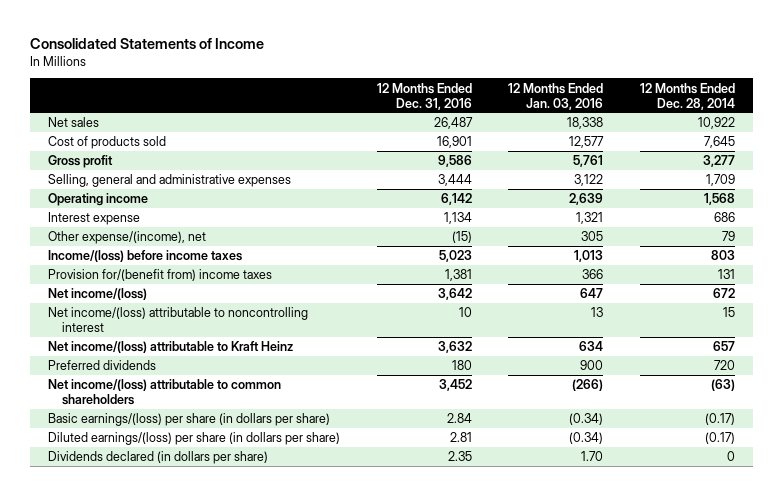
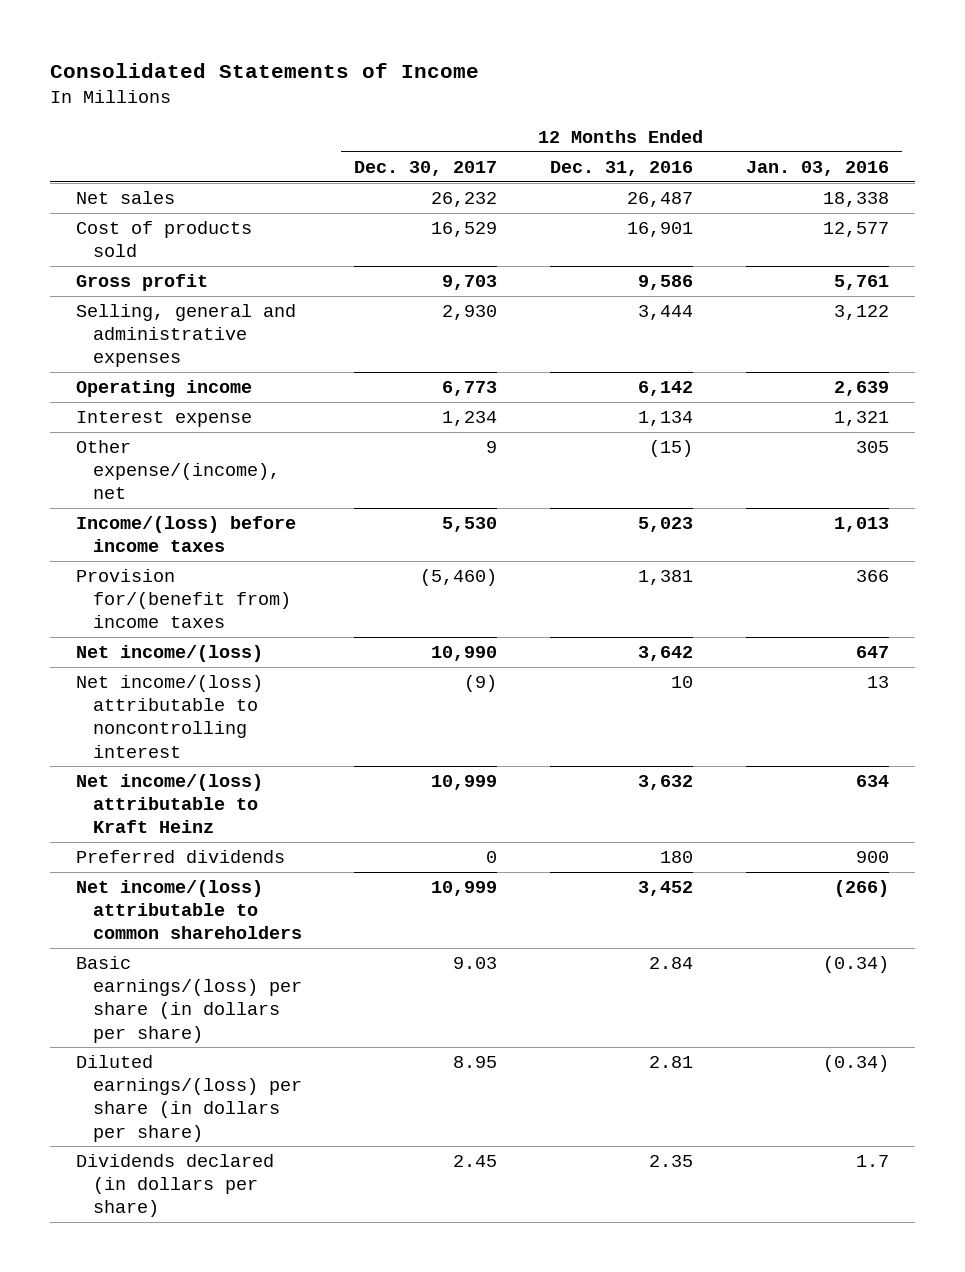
[639,82,735,110] 12 Months Ended Dec. 28, 2014 -> none
none -> [354,160,498,176] Dec. 30, 2017
[581,451,604,462] 1.70 -> [855,1155,889,1168] 1.7

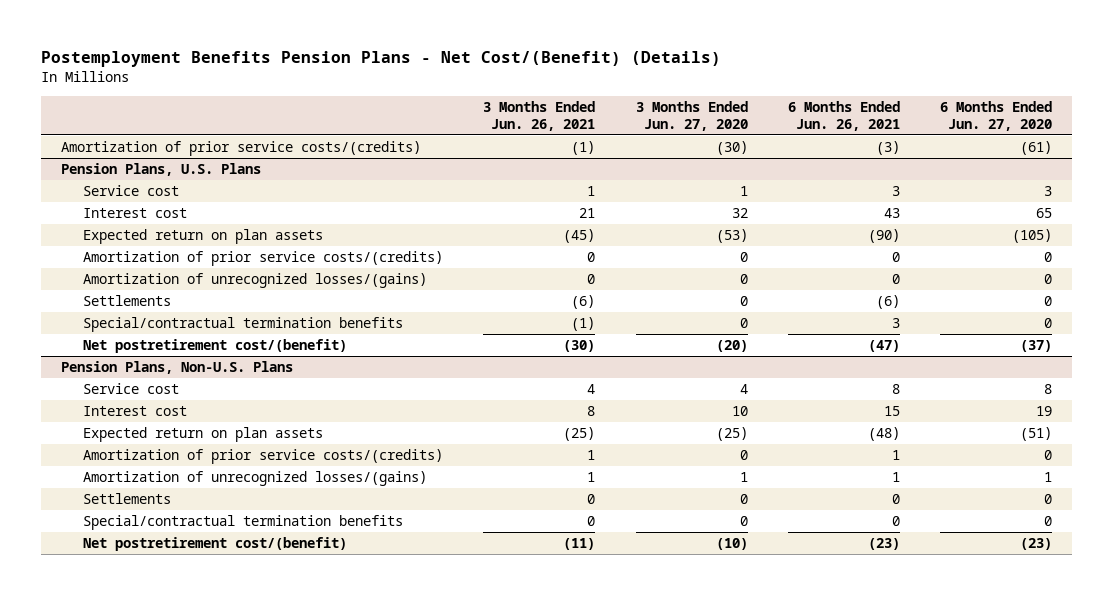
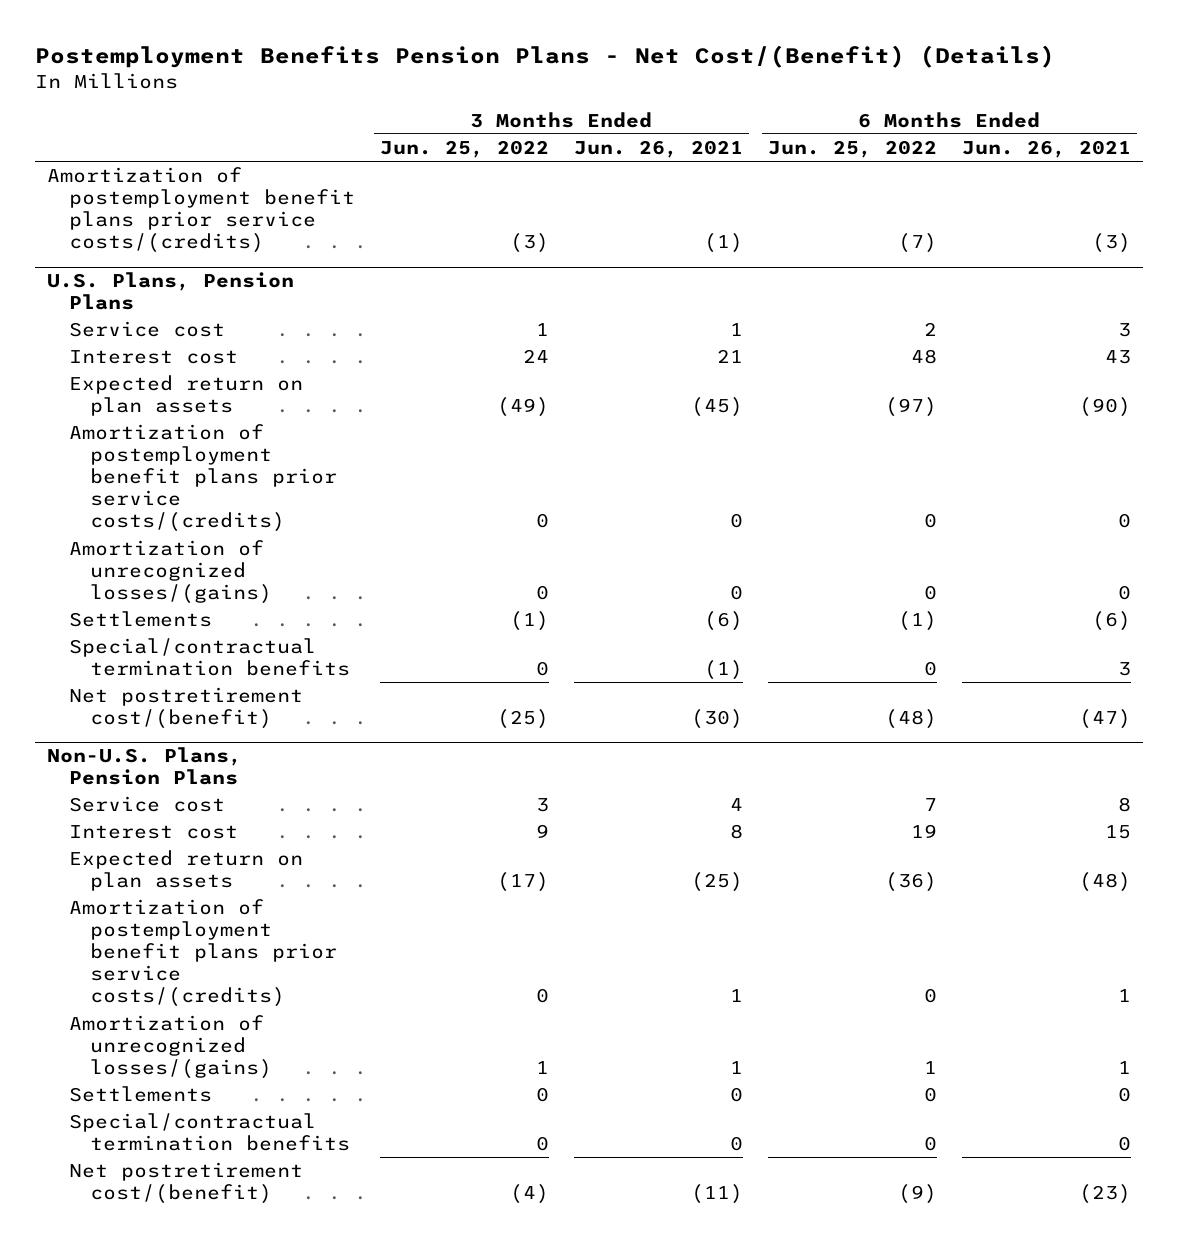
[635,100,748,131] 3 Months Ended Jun. 27, 2020 -> none
[939,100,1052,131] 6 Months Ended Jun. 27, 2020 -> none
none -> [379,139,549,158] Jun. 25, 2022
none -> [767,139,937,158] Jun. 25, 2022
[61,140,422,156] Amortization of prior service costs/(credits) -> [47,167,355,254] Amortization of postemployment benefit plans prior service costs/(credits)
[61,162,262,176] Pension Plans, U.S. Plans -> [47,272,295,311] U.S. Plans, Pension Plans
[83,250,444,266] Amortization of prior service costs/(credits) -> [68,424,338,533] Amortization of postemployment benefit plans prior service costs/(credits)
[61,360,294,374] Pension Plans, Non-U.S. Plans -> [47,747,243,786] Non-U.S. Plans, Pension Plans
[83,448,444,464] Amortization of prior service costs/(credits) -> [68,899,338,1008] Amortization of postemployment benefit plans prior service costs/(credits)

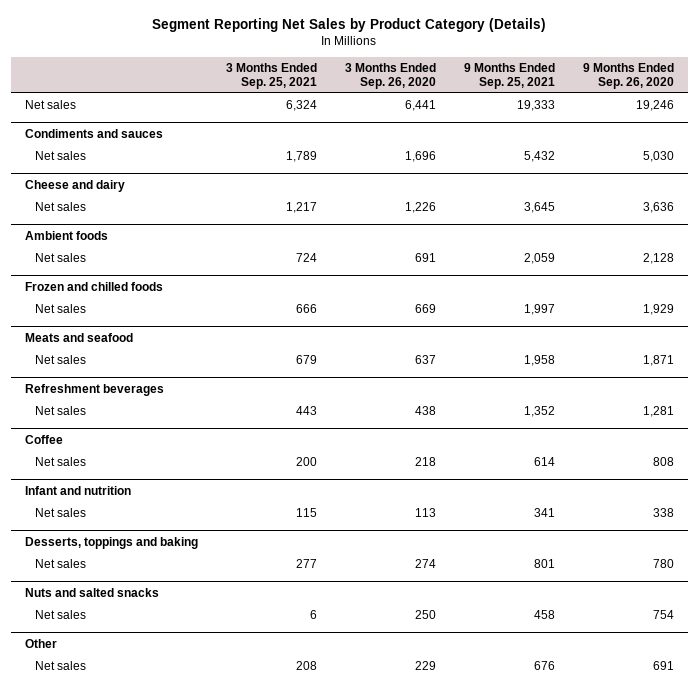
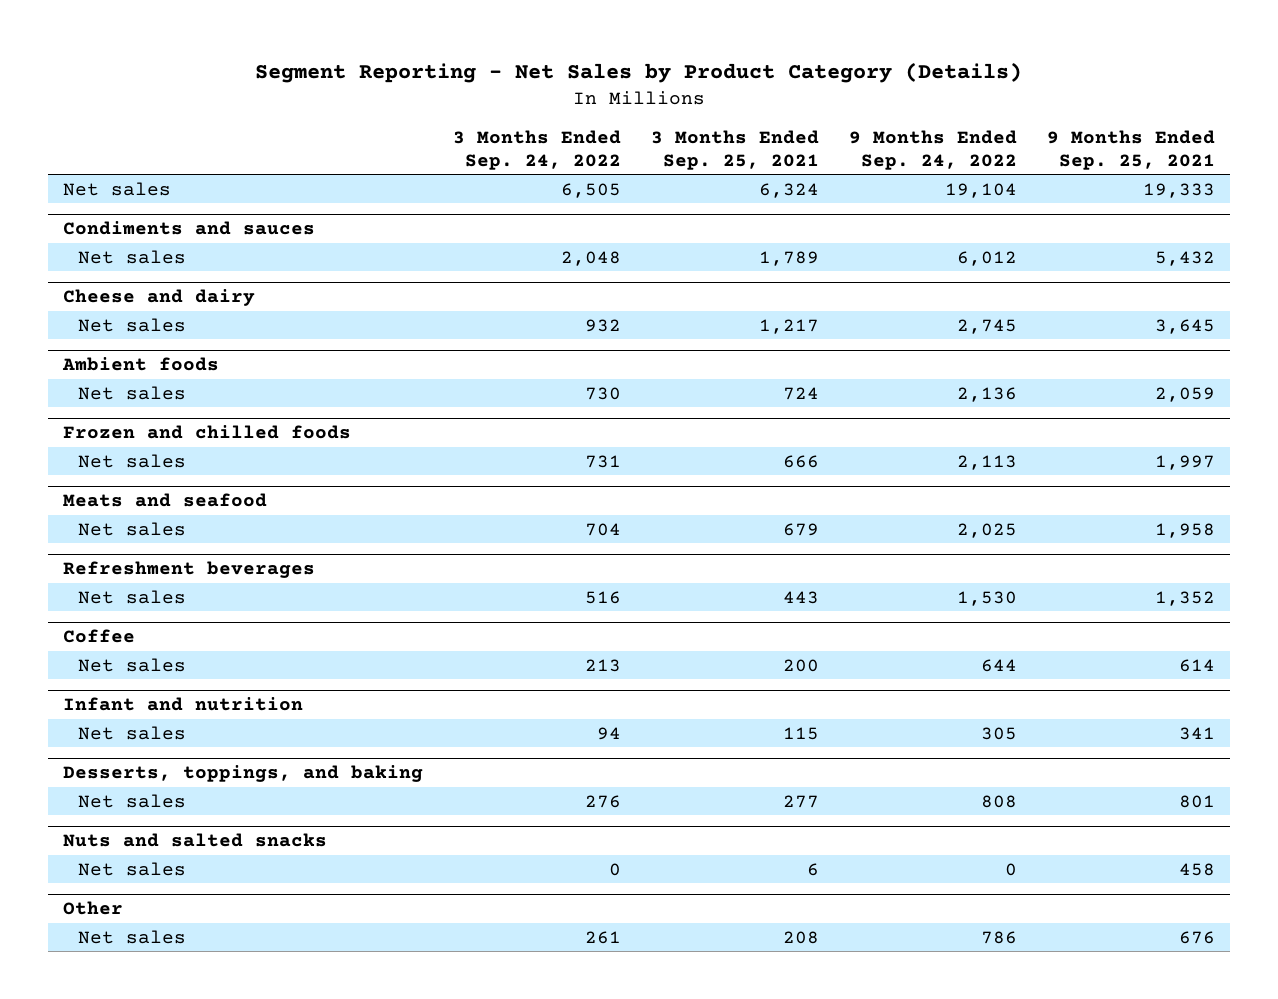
[152,17,547,32] Segment Reporting Net Sales by Product Category (Details) -> [254,61,1022,83] Segment Reporting - Net Sales by Product Category (Details)
[344,62,436,89] 3 Months Ended Sep. 26, 2020 -> none
[582,62,674,89] 9 Months Ended Sep. 26, 2020 -> none
none -> [452,130,621,170] 3 Months Ended Sep. 24, 2022
none -> [848,130,1017,170] 9 Months Ended Sep. 24, 2022
[24,537,198,550] Desserts, toppings and baking -> [62,765,423,783] Desserts, toppings, and baking

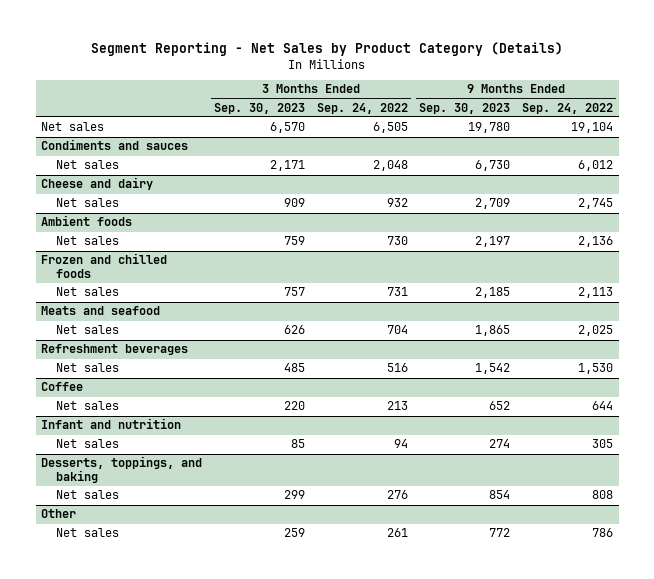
[650,130,819,170] 3 Months Ended Sep. 25, 2021 -> none
[1046,130,1215,170] 9 Months Ended Sep. 25, 2021 -> none
none -> [214,102,306,114] Sep. 30, 2023
none -> [419,102,511,114] Sep. 30, 2023
[62,833,327,848] Nuts and salted snacks -> none
[78,861,187,876] Net sales -> none

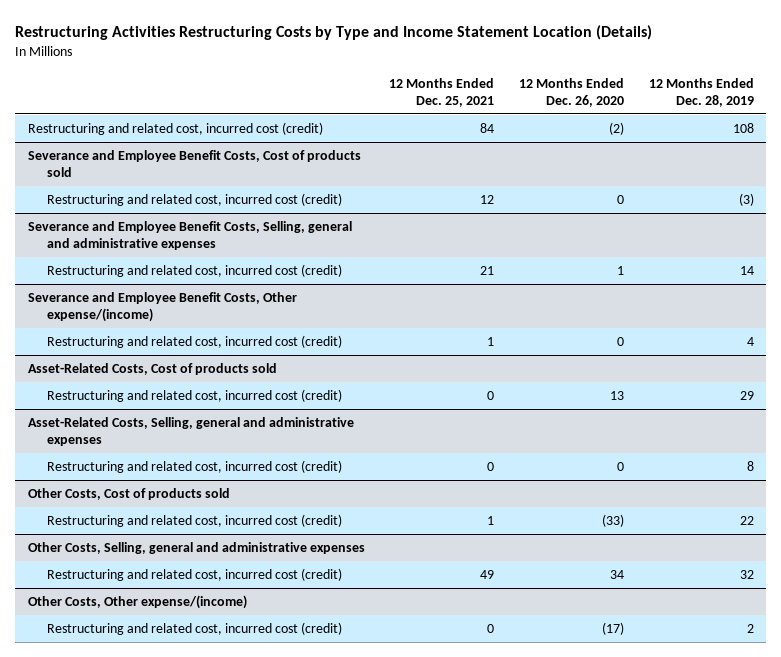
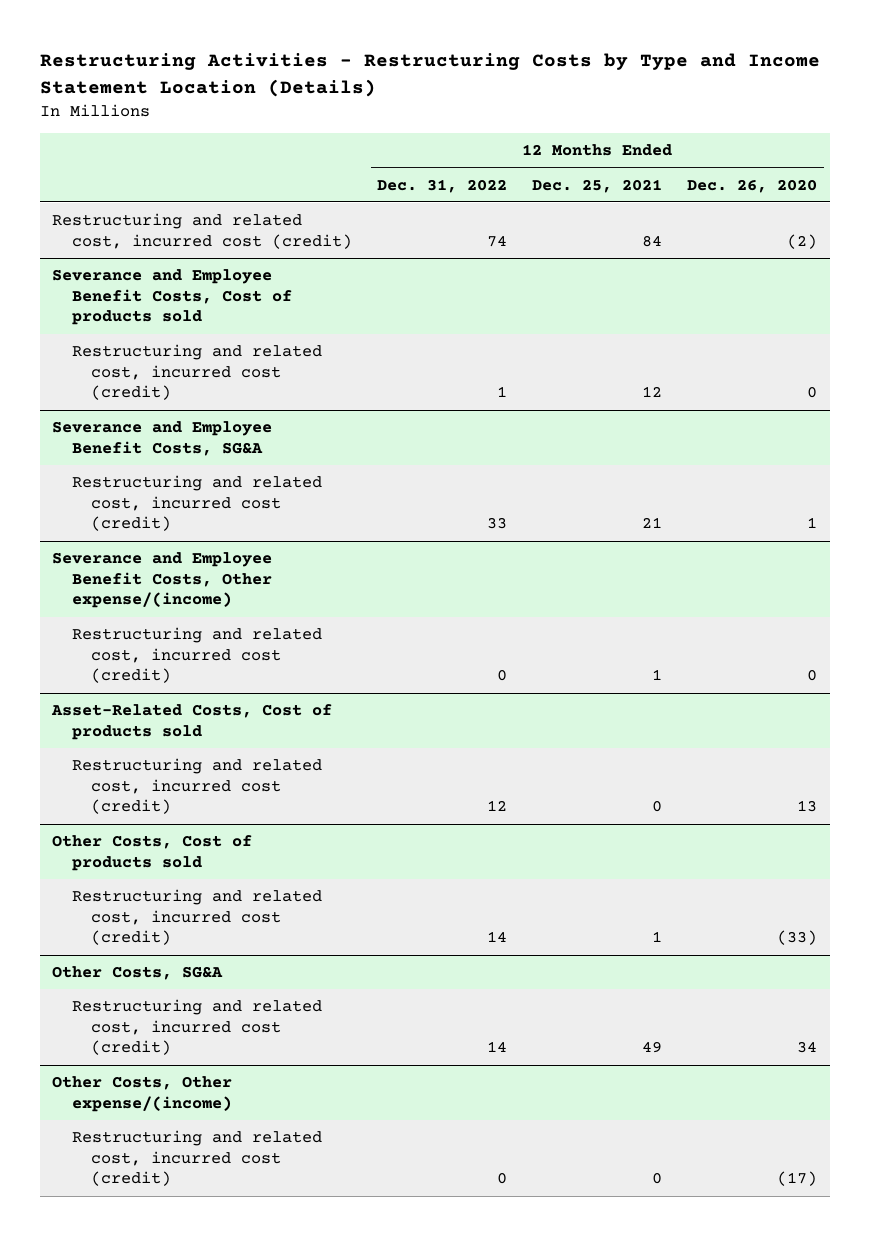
[15,24,653,40] Restructuring Activities Restructuring Costs by Type and Income Statement Location (Details) -> [39,53,820,97] Restructuring Activities - Restructuring Costs by Type and Income Statement Location (Details)
[648,77,754,108] 12 Months Ended Dec. 28, 2019 -> none
none -> [376,178,507,193] Dec. 31, 2022
[27,221,352,251] Severance and Employee Benefit Costs, Selling, general and administrative expenses -> none
none -> [52,421,273,456] Severance and Employee Benefit Costs, SG&A
[27,417,354,447] Asset-Related Costs, Selling, general and administrative expenses -> none
[47,460,343,474] Restructuring and related cost, incurred cost (credit) -> none
[27,542,365,555] Other Costs, Selling, general and administrative expenses -> none
none -> [52,966,224,981] Other Costs, SG&A

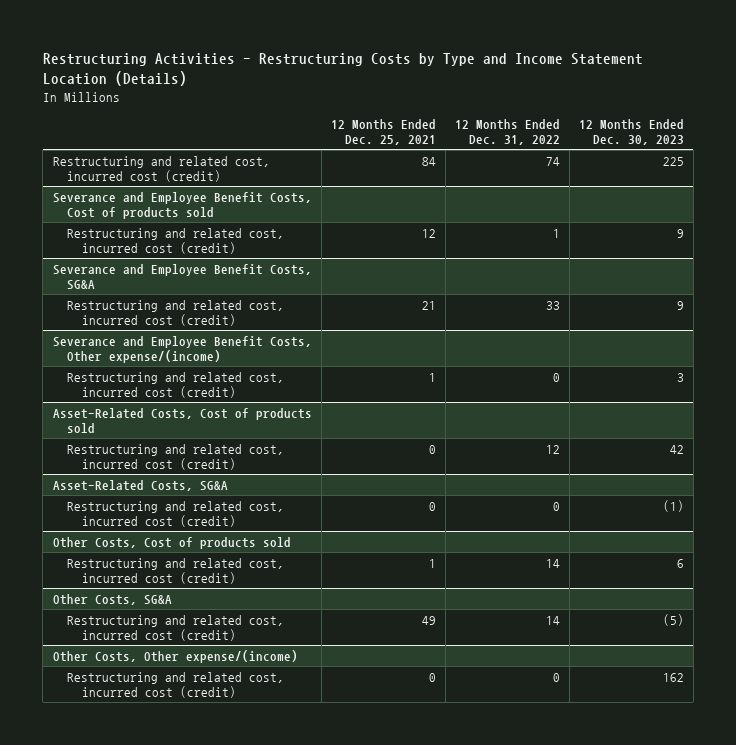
[687,178,818,193] Dec. 26, 2020 -> none
none -> [578,119,684,146] 12 Months Ended Dec. 30, 2023
none -> [52,479,228,491] Asset-Related Costs, SG&A
none -> [67,500,285,527] Restructuring and related cost, incurred cost (credit)

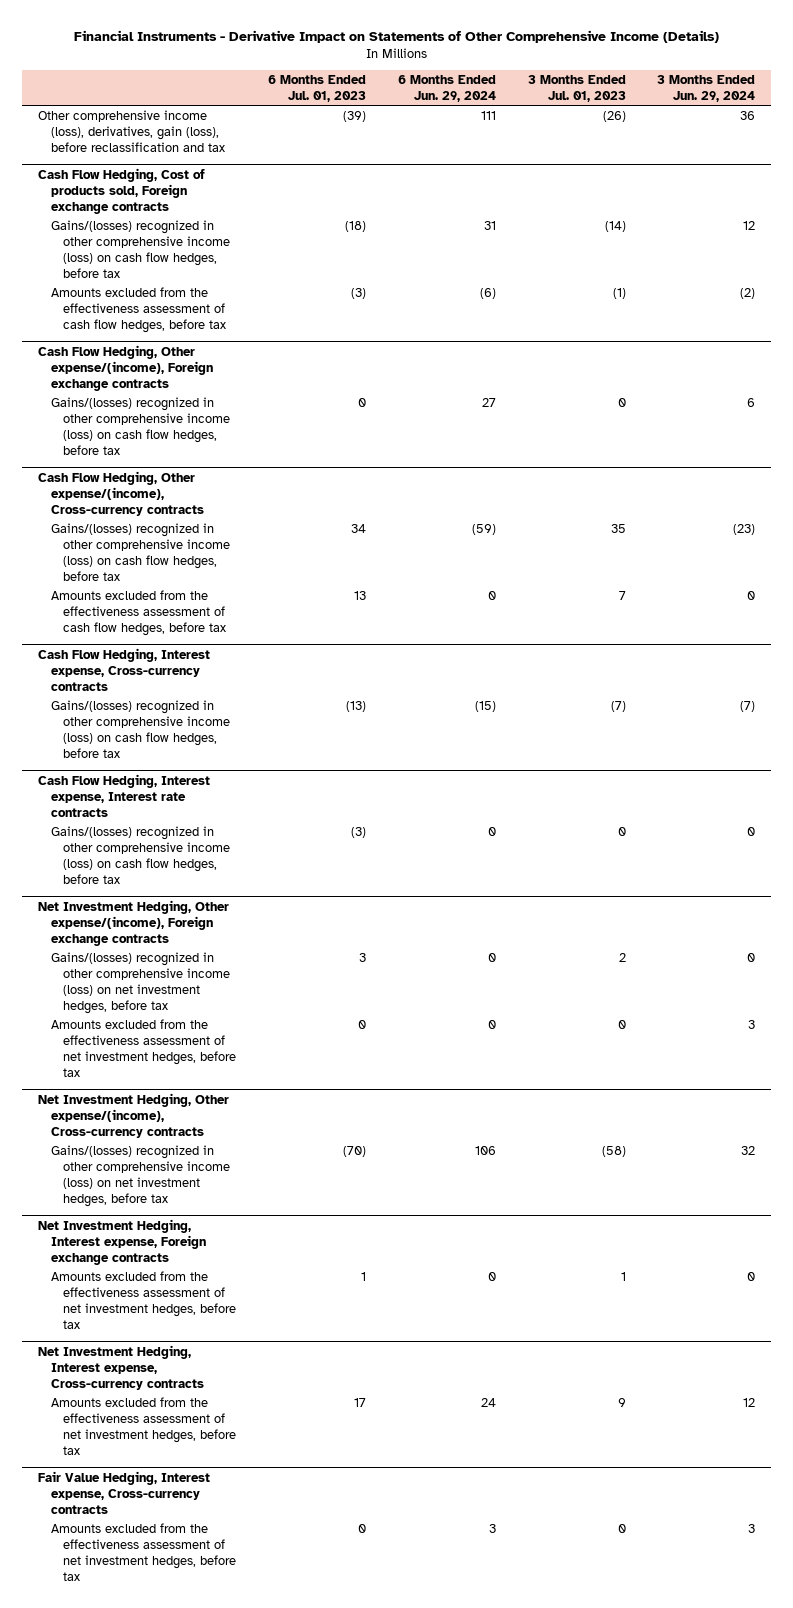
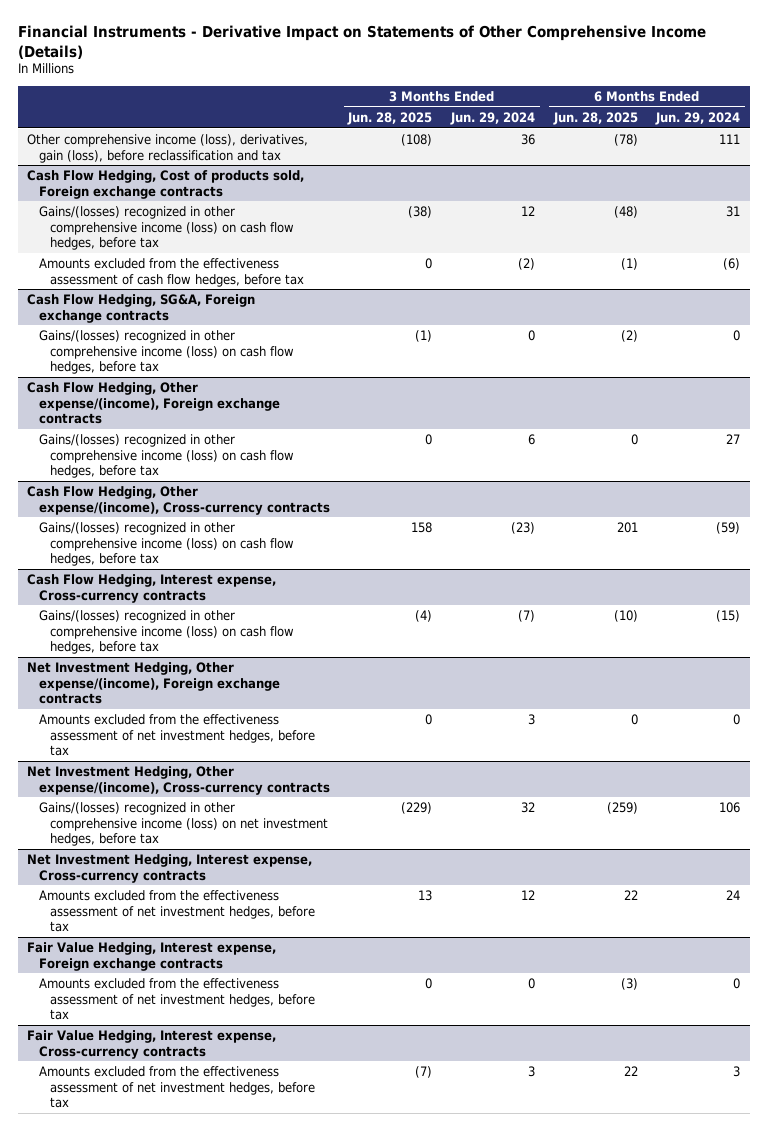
[268,75,367,103] 6 Months Ended Jul. 01, 2023 -> none
[527,75,626,103] 3 Months Ended Jul. 01, 2023 -> none
none -> [347,111,433,125] Jun. 28, 2025
none -> [552,111,638,125] Jun. 28, 2025
none -> [27,294,256,323] Cash Flow Hedging, SG&A, Foreign exchange contracts
none -> [38,330,295,375] Gains/(losses) recognized in other comprehensive income (loss) on cash flow hedges, before tax
[50,589,227,636] Amounts excluded from the effectiveness assessment of cash flow hedges, before tax -> none
[37,773,210,817] Cash Flow Hedging, Interest expense, Interest rate contracts -> none
[50,825,231,884] Gains/(losses) recognized in other comprehensive income (loss) on cash flow hedges, before tax -> none
[50,951,231,1014] Gains/(losses) recognized in other comprehensive income (loss) on net investment hedges, before tax -> none
[37,1218,206,1265] Net Investment Hedging, Interest expense, Foreign exchange contracts -> none
[50,1270,237,1329] Amounts excluded from the effectiveness assessment of net investment hedges, before tax -> none
none -> [27,942,277,971] Fair Value Hedging, Interest expense, Foreign exchange contracts
none -> [38,978,316,1021] Amounts excluded from the effectiveness assessment of net investment hedges, before tax

